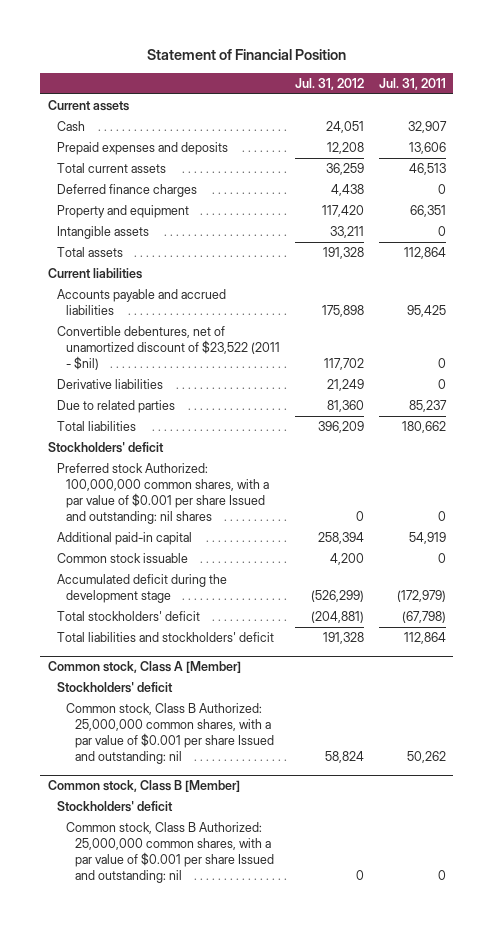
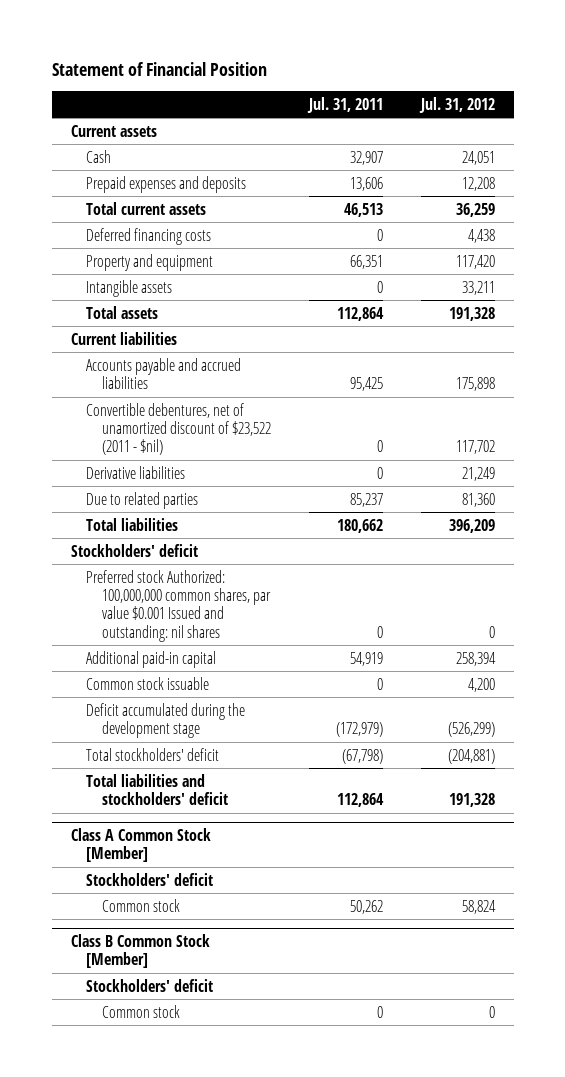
[56,184,197,198] Deferred finance charges -> [86,227,212,245] Deferred financing costs
[56,463,269,525] Preferred stock Authorized: 100,000,000 common shares, with a par value of $0.001 per share Issued and outstanding: nil shares -> [86,569,271,642] Preferred stock Authorized: 100,000,000 common shares, par value $0.001 Issued and outstanding: nil shares
[56,574,227,604] Accumulated deficit during the development stage -> [86,702,246,738] Deficit accumulated during the development stage
[47,661,241,674] Common stock, Class A [Member] -> [70,827,211,863] Class A Common Stock [Member]
[65,703,274,765] Common stock, Class B Authorized: 25,000,000 common shares, with a par value of $0.001 per share Issued and outstanding: nil -> [101,898,180,912] Common stock
[47,780,240,793] Common stock, Class B [Member] -> [70,933,210,969] Class B Common Stock [Member]
[65,822,274,884] Common stock, Class B Authorized: 25,000,000 common shares, with a par value of $0.001 per share Issued and outstanding: nil -> [101,1004,180,1018] Common stock

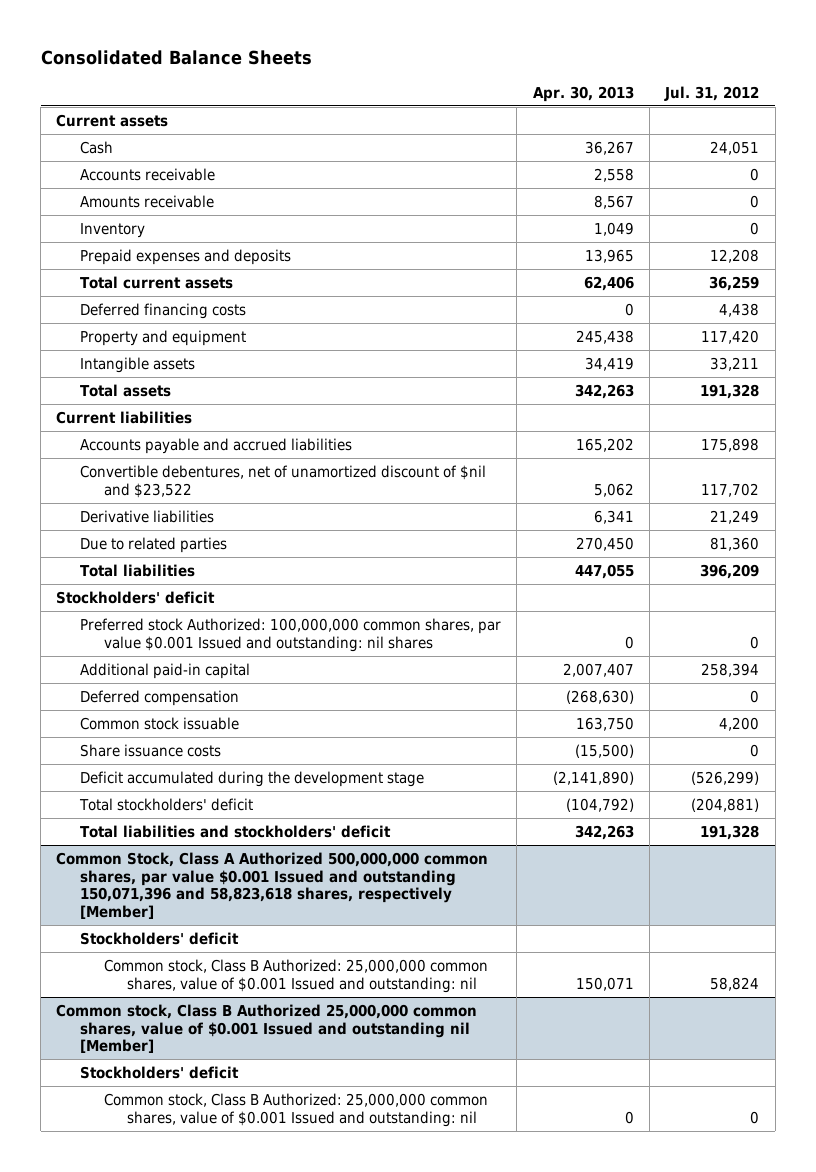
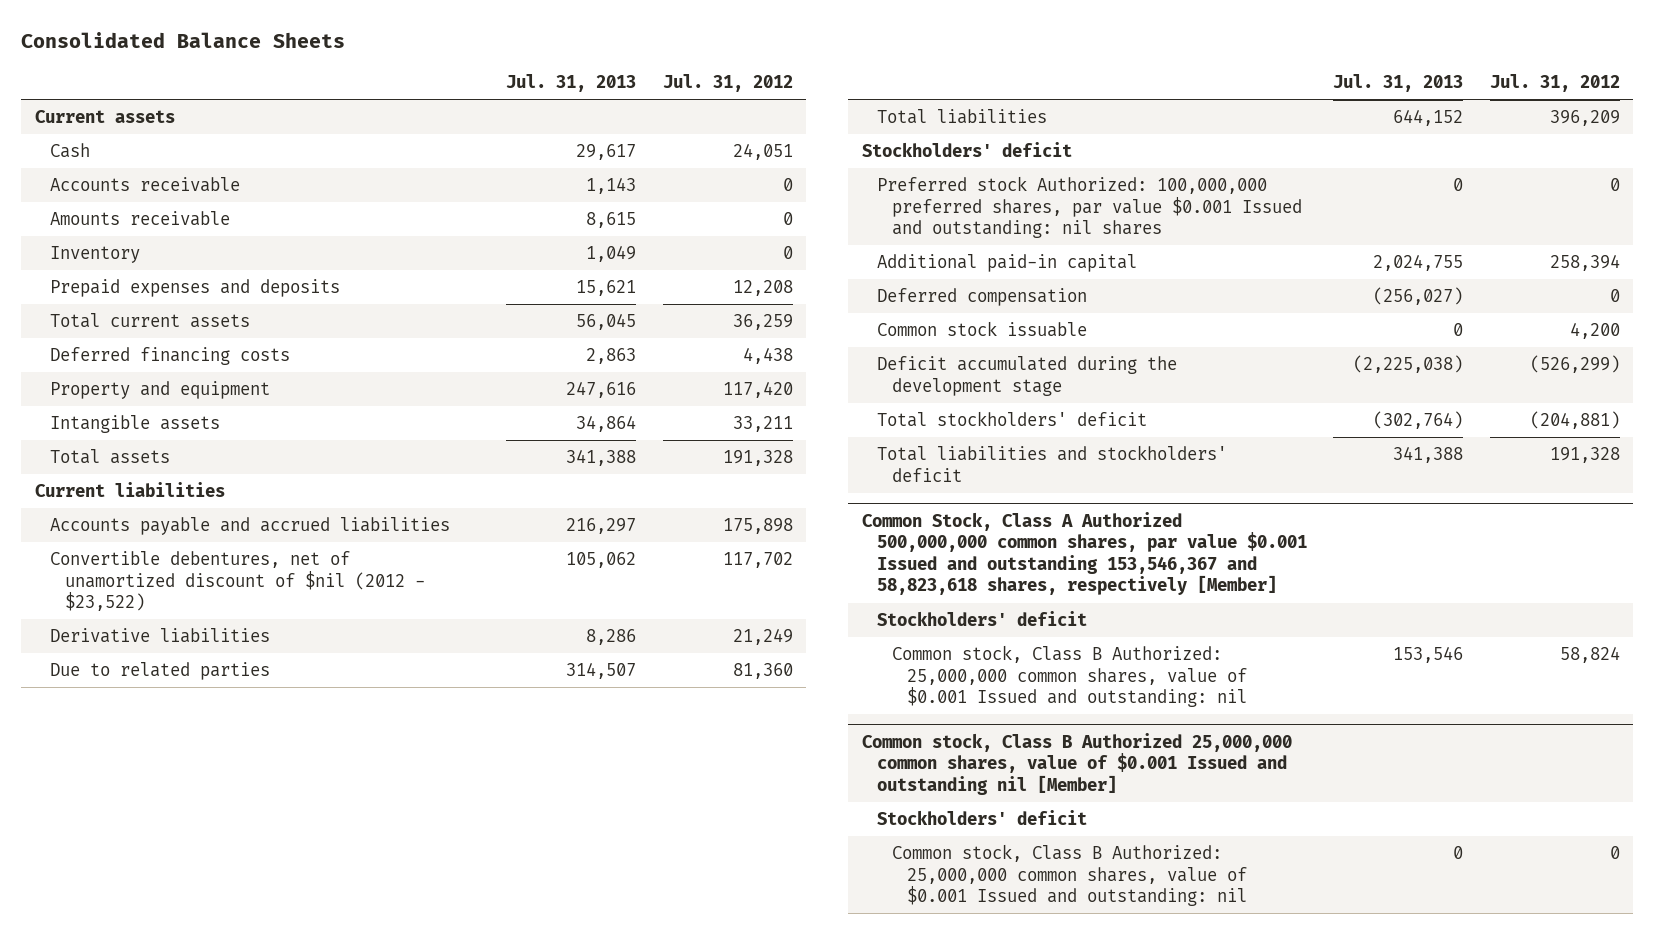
[532,85,634,102] Apr. 30, 2013 -> none
none -> [506,73,637,92] Jul. 31, 2013
[79,464,486,498] Convertible debentures, net of unamortized discount of $nil and $23,522 -> [49,551,425,612] Convertible debentures, net of unamortized discount of $nil (2012 - $23,522)
[79,617,501,652] Preferred stock Authorized: 100,000,000 common shares, par value $0.001 Issued and outstanding: nil shares -> [876,176,1302,239] Preferred stock Authorized: 100,000,000 preferred shares, par value $0.001 Issued and outstanding: nil shares
[79,743,221,757] Share issuance costs -> none
[56,851,489,920] Common Stock, Class A Authorized 500,000,000 common shares, par value $0.001 Issued and outstanding 150,071,396 and 58,823,618 shares, respectively [Member] -> [861,511,1307,596] Common Stock, Class A Authorized 500,000,000 common shares, par value $0.001 Issued and outstanding 153,546,367 and 58,823,618 shares, respectively [Member]

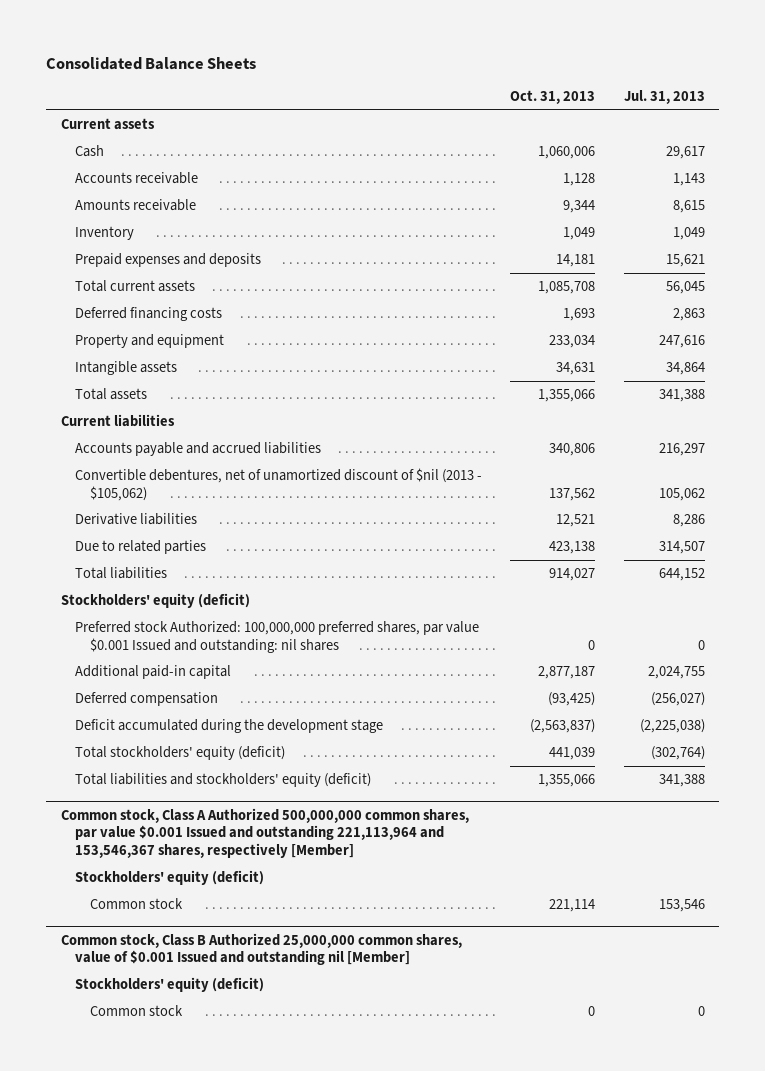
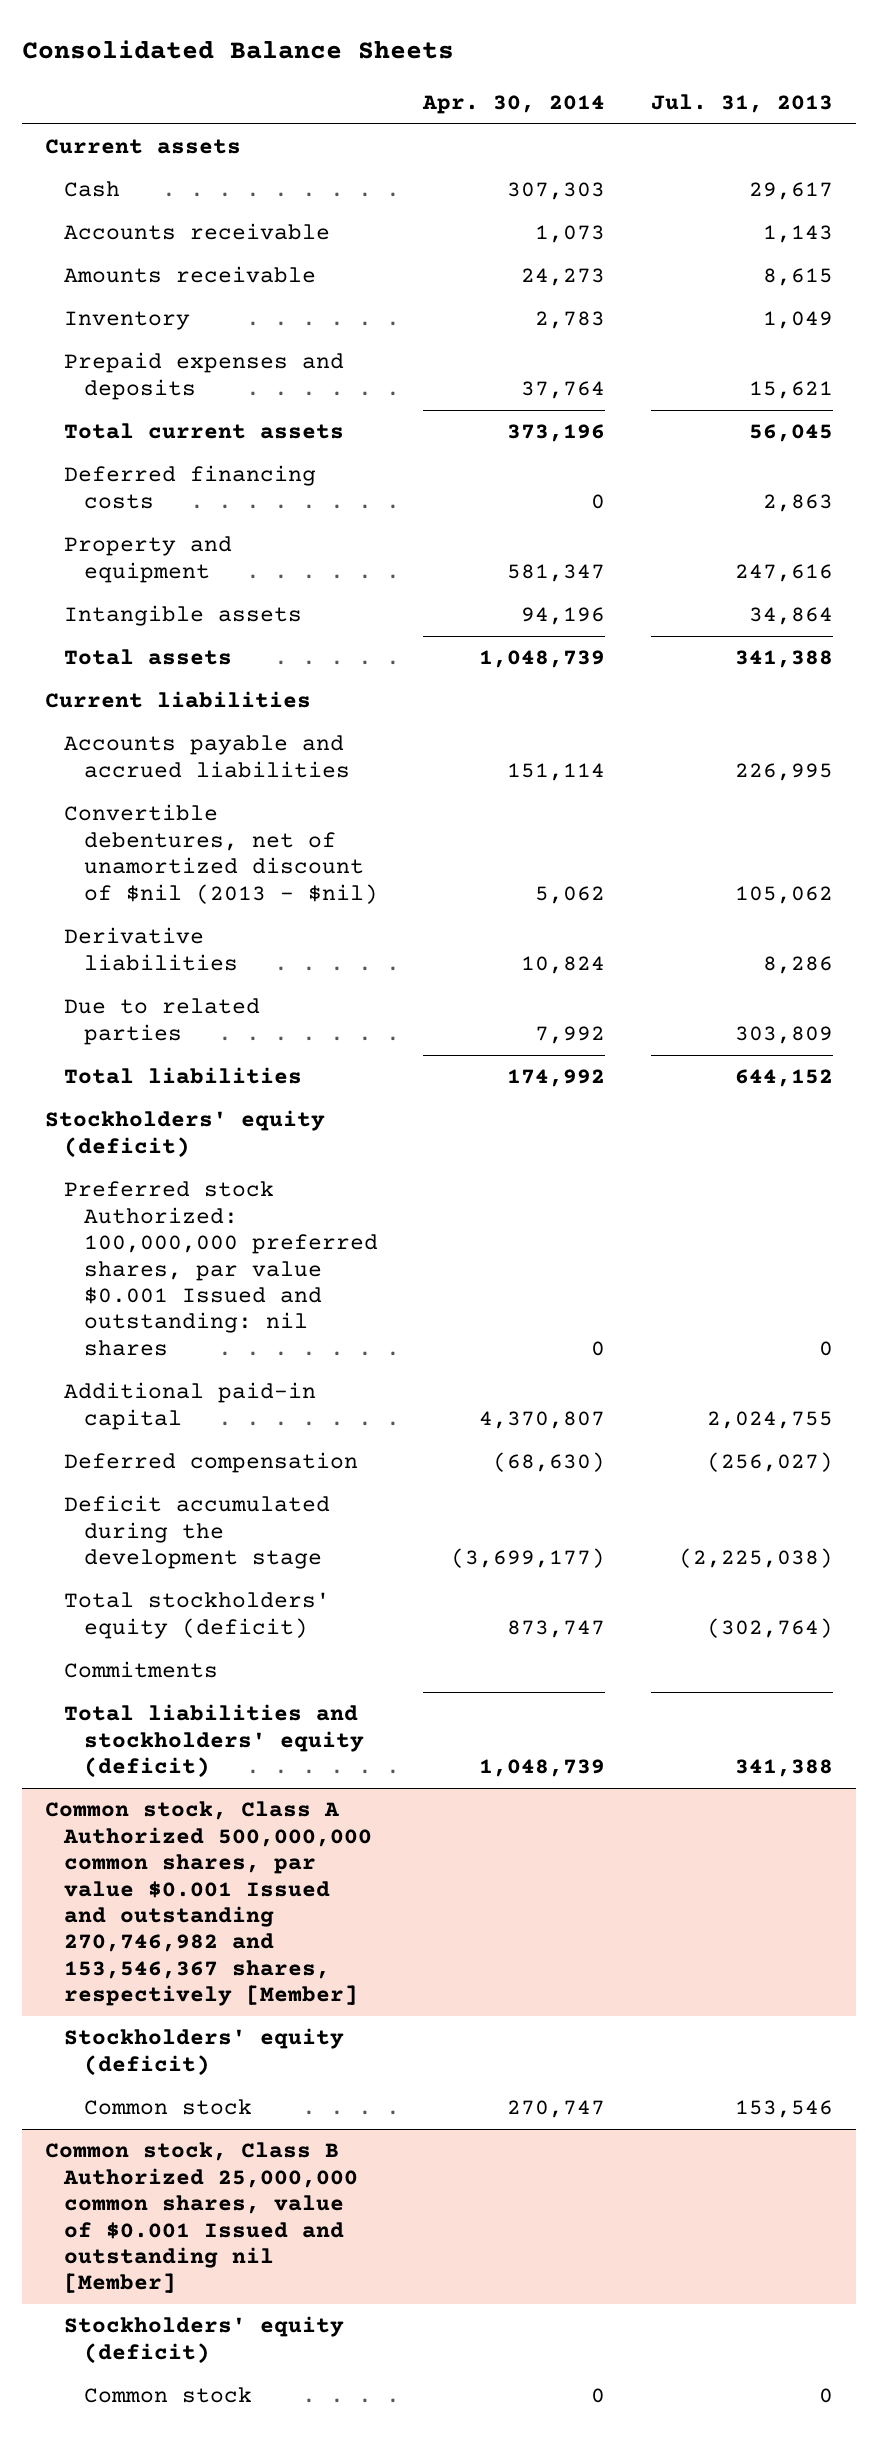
[510,90,596,105] Oct. 31, 2013 -> none
none -> [422,94,606,114] Apr. 30, 2014
[658,443,705,457] 216,297 -> [734,762,833,781] 226,995
[75,468,483,501] Convertible debentures, net of unamortized discount of $nil (2013 - $105,062) -> [64,804,378,904] Convertible debentures, net of unamortized discount of $nil (2013 - $nil)
[658,541,705,555] 314,507 -> [734,1025,833,1044] 303,809
none -> [64,1661,219,1679] Commitments
[60,807,469,858] Common stock, Class A Authorized 500,000,000 common shares, par value $0.001 Issued and outstanding 221,113,964 and 153,546,367 shares, respectively [Member] -> [45,1801,373,2007] Common stock, Class A Authorized 500,000,000 common shares, par value $0.001 Issued and outstanding 270,746,982 and 153,546,367 shares, respectively [Member]

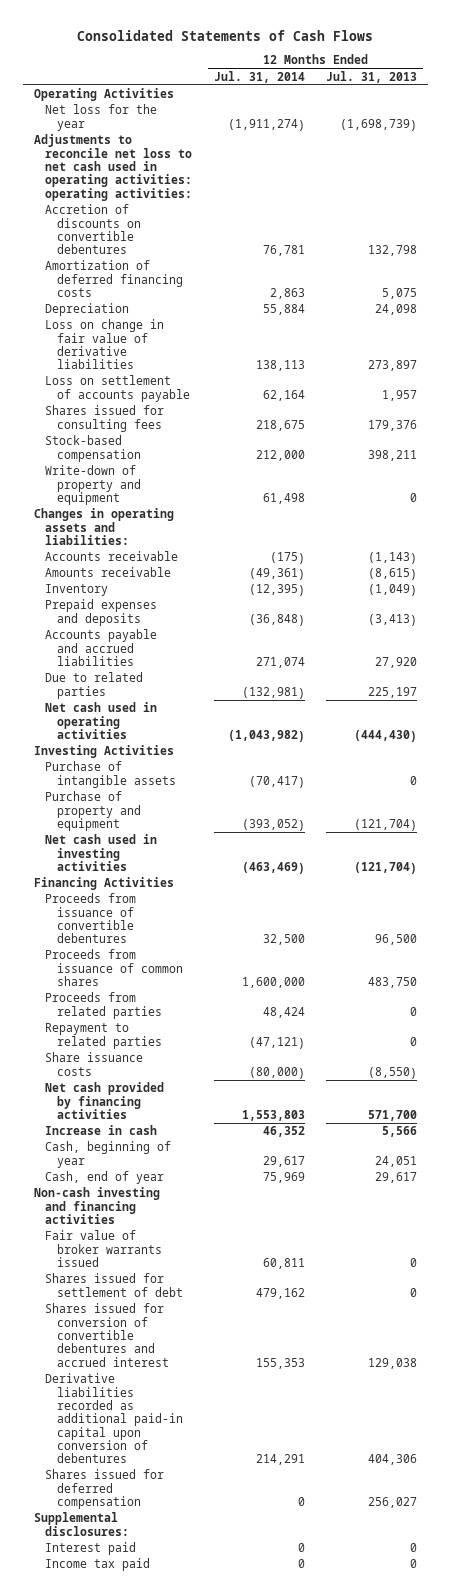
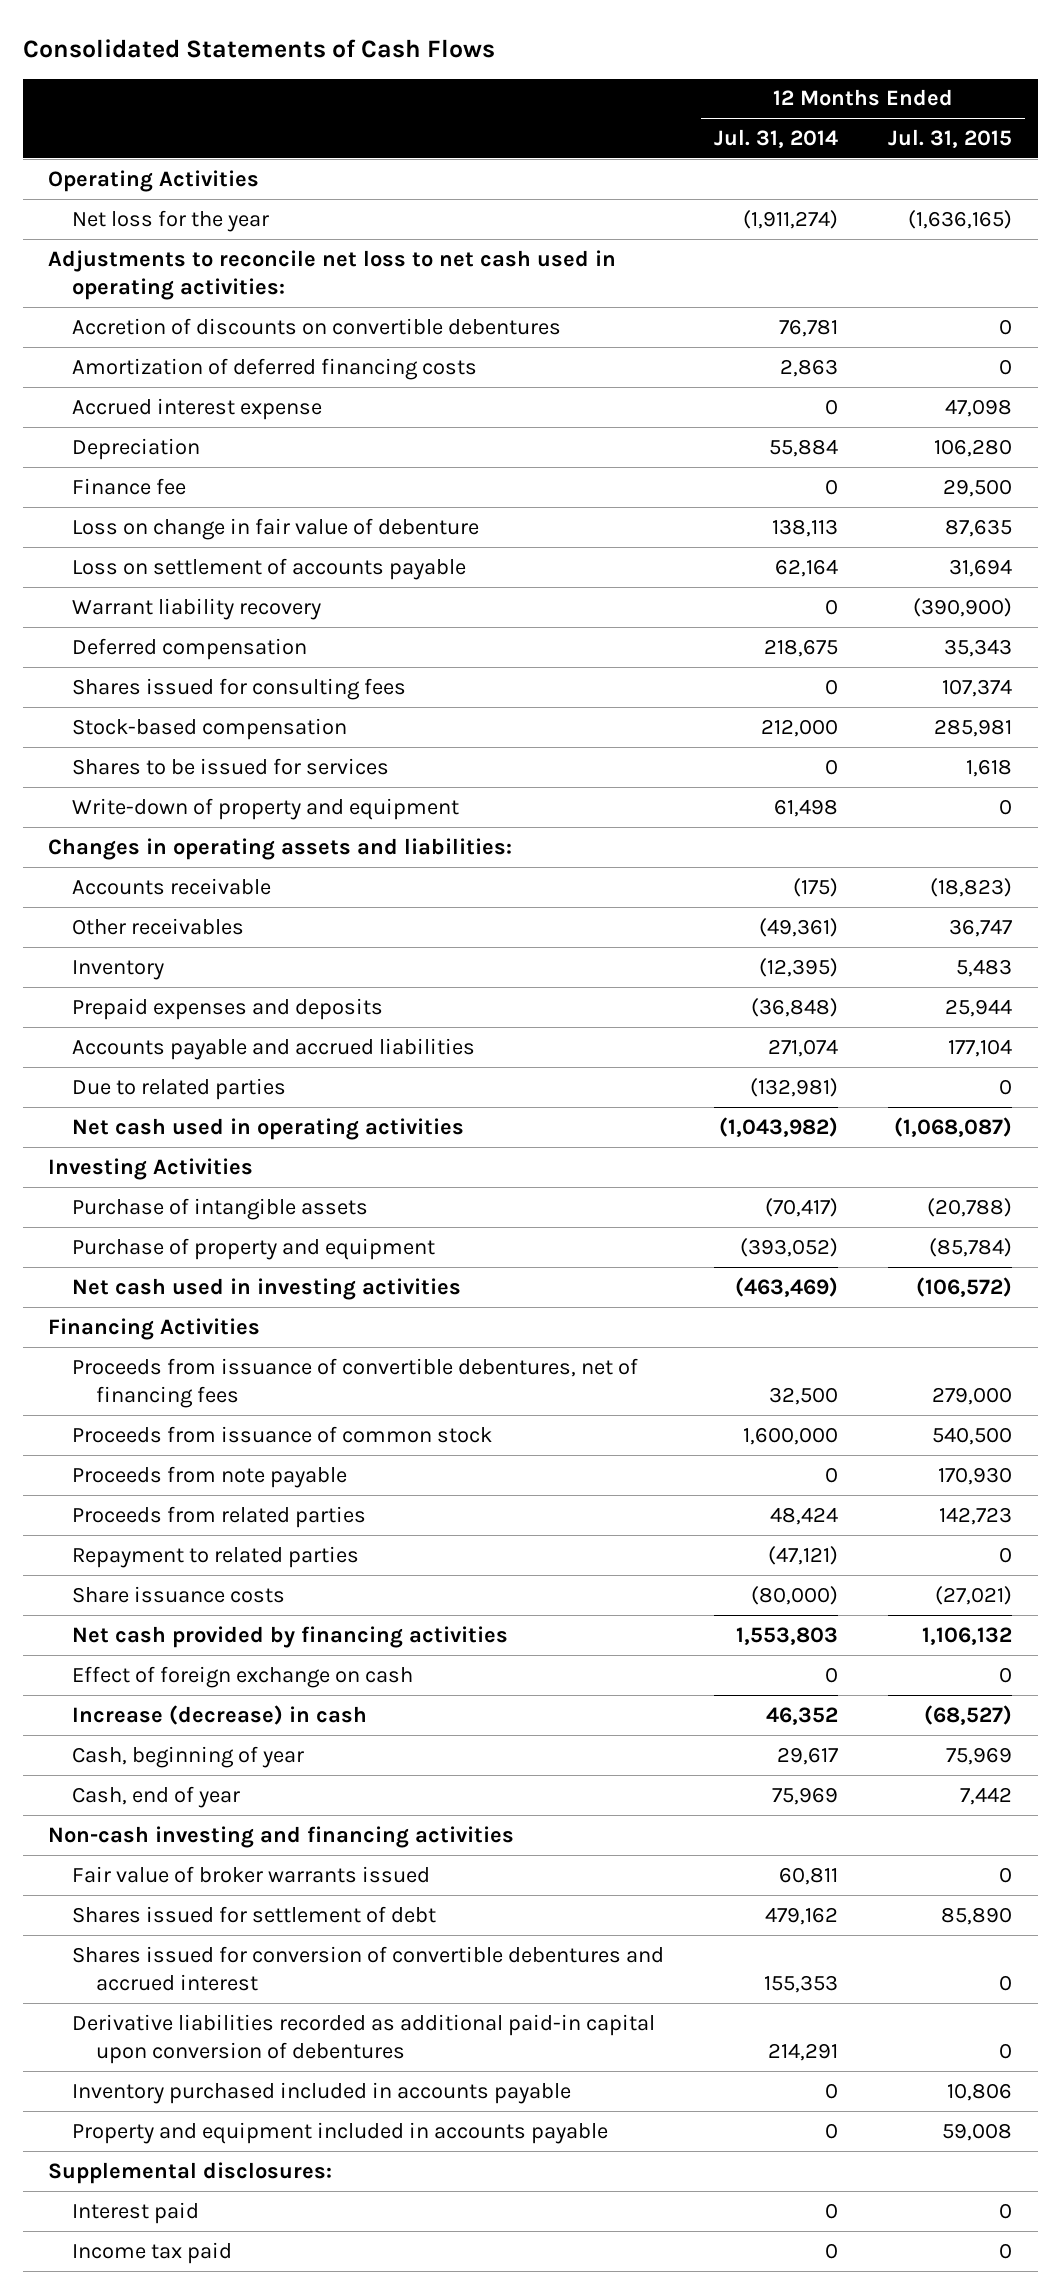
[326,70,418,83] Jul. 31, 2013 -> none
none -> [888,128,1013,148] Jul. 31, 2015
[33,134,193,201] Adjustments to reconcile net loss to net cash used in operating activities: operating activities: -> [47,249,616,301] Adjustments to reconcile net loss to net cash used in operating activities:
none -> [71,397,322,420] Accrued interest expense
none -> [71,477,186,495] Finance fee
[45,319,165,370] Loss on change in fair value of derivative liabilities -> [71,517,479,540] Loss on change in fair value of debenture
none -> [71,597,321,620] Warrant liability recovery
none -> [71,637,307,660] Deferred compensation
[255,419,305,431] 218,675 -> [825,678,839,695] 0
none -> [71,757,389,775] Shares to be issued for services
[45,567,172,578] Amounts receivable -> [71,917,244,935] Other receivables
[45,893,137,944] Proceeds from issuance of convertible debentures -> [71,1357,638,1409] Proceeds from issuance of convertible debentures, net of financing fees
[45,949,183,987] Proceeds from issuance of common shares -> [71,1425,492,1443] Proceeds from issuance of common stock
none -> [71,1465,347,1488] Proceeds from note payable
none -> [71,1665,413,1688] Effect of foreign exchange on cash
[45,1125,158,1136] Increase in cash -> [71,1704,367,1725] Increase (decrease) in cash
[45,1469,165,1510] Shares issued for deferred compensation -> none
none -> [71,2081,571,2104] Inventory purchased included in accounts payable
none -> [71,2121,608,2144] Property and equipment included in accounts payable

